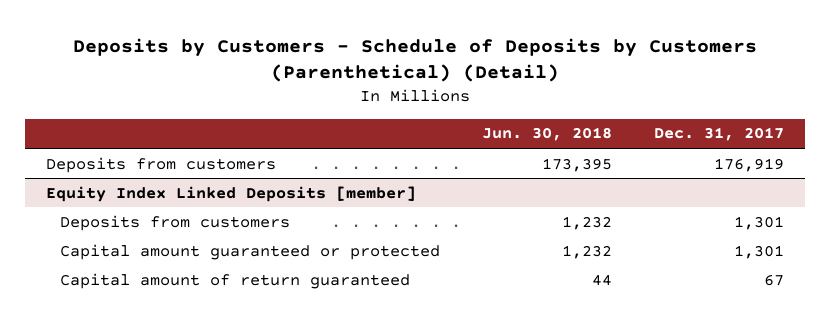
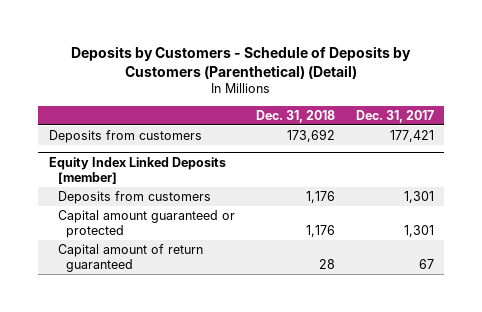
[481,127,612,142] Jun. 30, 2018 -> none
none -> [255,109,335,123] Dec. 31, 2018
[714,157,785,172] 176,919 -> [389,130,434,143] 177,421

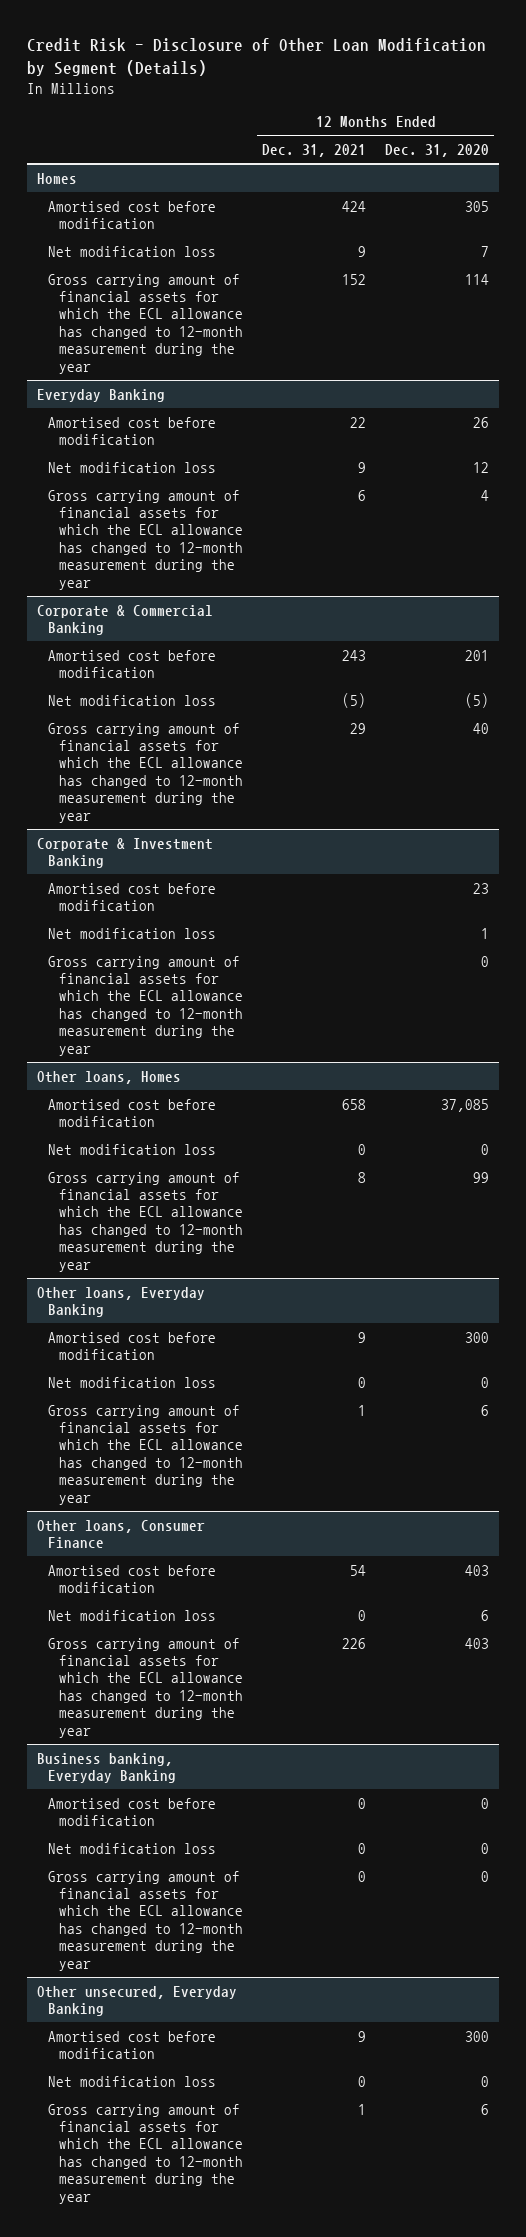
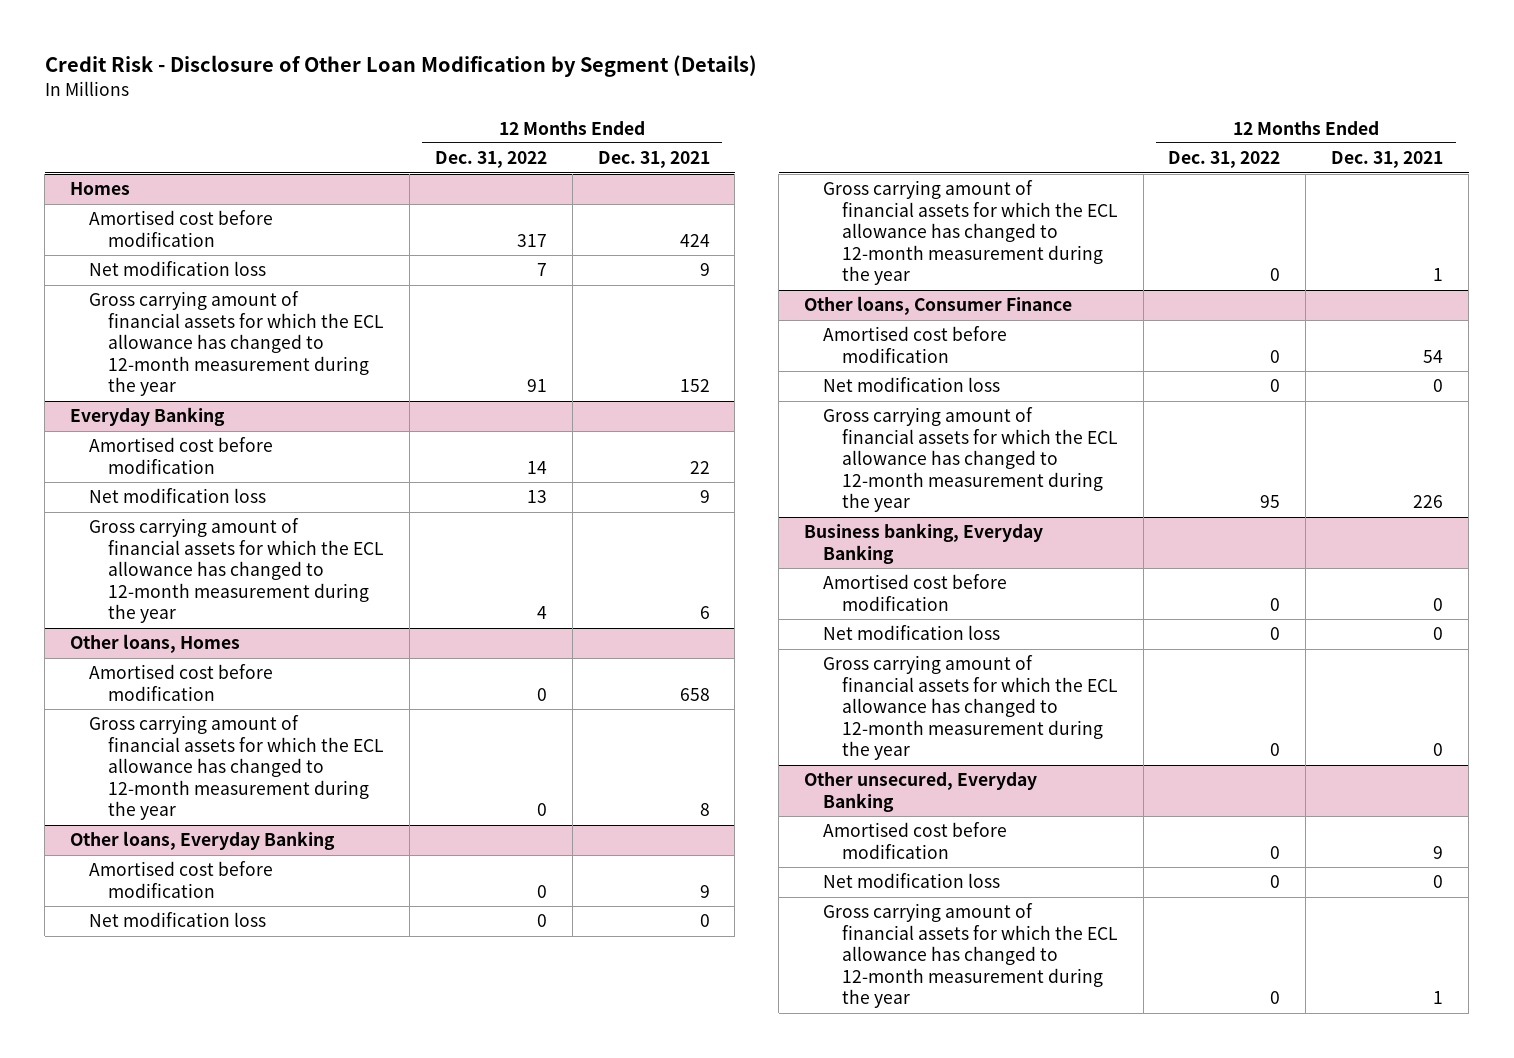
[385,144,490,158] Dec. 31, 2020 -> none
none -> [434,151,547,169] Dec. 31, 2022
[36,604,213,636] Corporate & Commercial Banking -> none
[47,649,216,679] Amortised cost before modification -> none
[47,694,216,706] Net modification loss -> none
[47,722,243,823] Gross carrying amount of financial assets for which the ECL allowance has changed to 12-month measurement during the year -> none
[36,837,213,869] Corporate & Investment Banking -> none
[47,882,216,912] Amortised cost before modification -> none
[47,927,216,939] Net modification loss -> none
[47,955,243,1056] Gross carrying amount of financial assets for which the ECL allowance has changed to 12-month measurement during the year -> none
[47,1143,216,1155] Net modification loss -> none

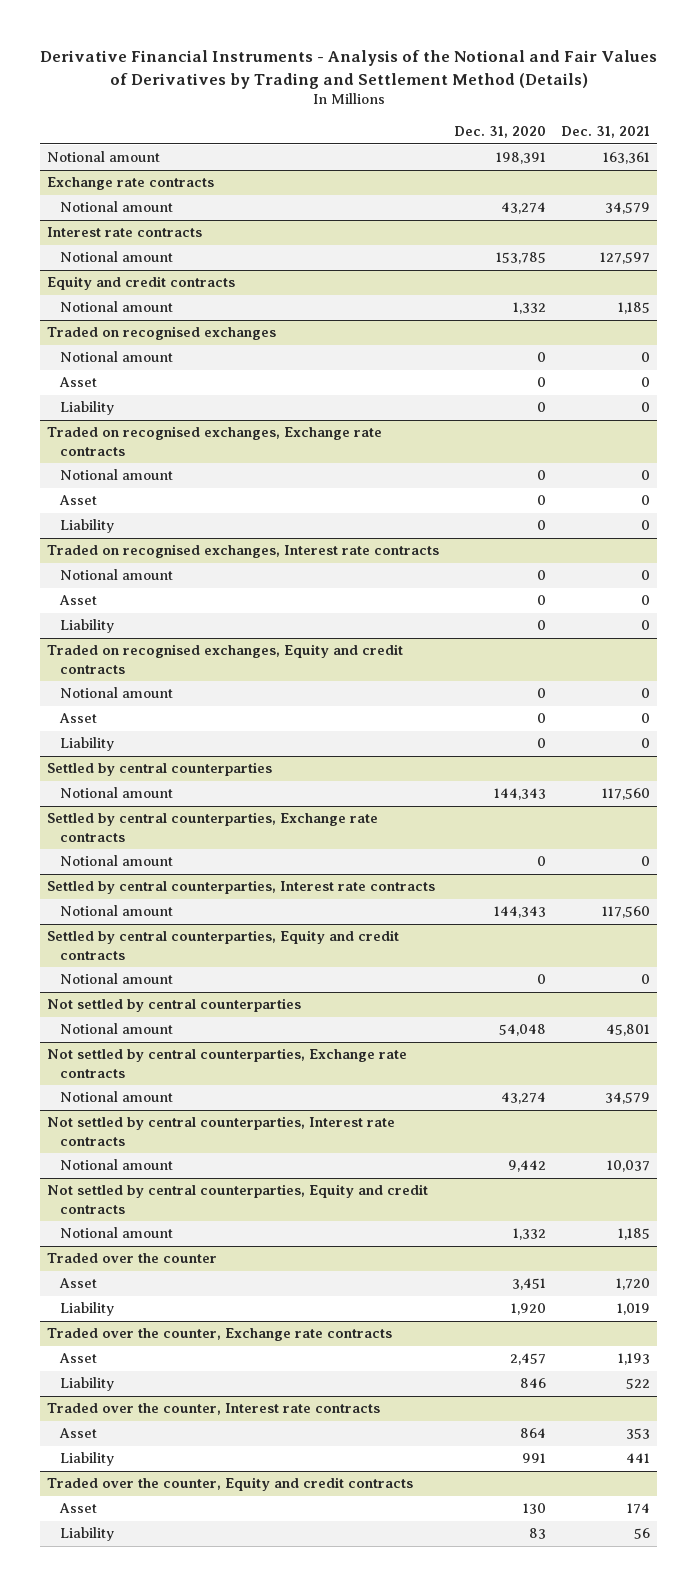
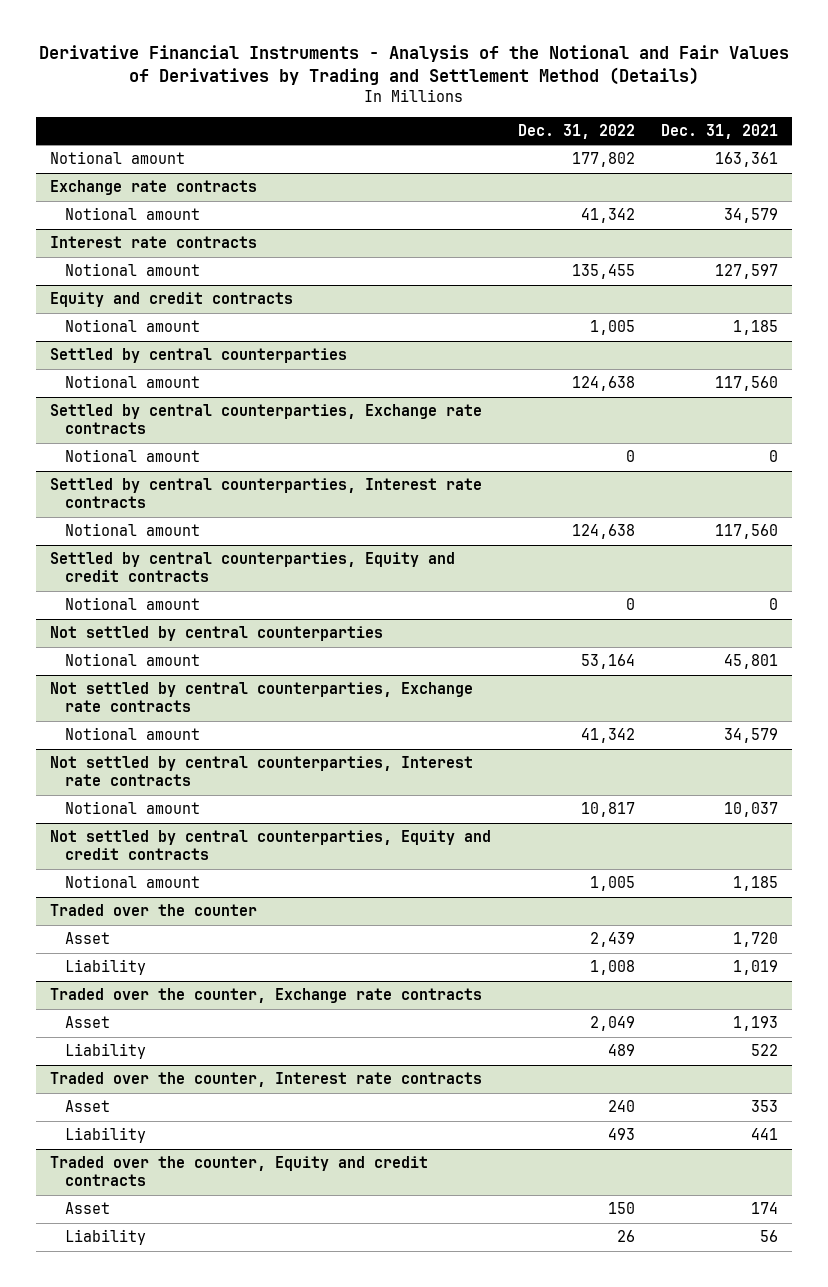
[454,126,547,139] Dec. 31, 2020 -> none
none -> [517,123,635,139] Dec. 31, 2022
[47,326,277,341] Traded on recognised exchanges -> none
[60,351,174,363] Notional amount -> none
[59,377,98,388] Asset -> none
[60,401,115,416] Liability -> none
[47,426,383,457] Traded on recognised exchanges, Exchange rate contracts -> none
[60,469,174,481] Notional amount -> none
[59,495,98,506] Asset -> none
[60,519,115,534] Liability -> none
[47,544,440,559] Traded on recognised exchanges, Interest rate contracts -> none
[60,569,174,581] Notional amount -> none
[59,595,98,606] Asset -> none
[60,619,115,634] Liability -> none
[47,644,404,675] Traded on recognised exchanges, Equity and credit contracts -> none
[60,687,174,699] Notional amount -> none
[59,713,98,724] Asset -> none
[60,737,115,752] Liability -> none

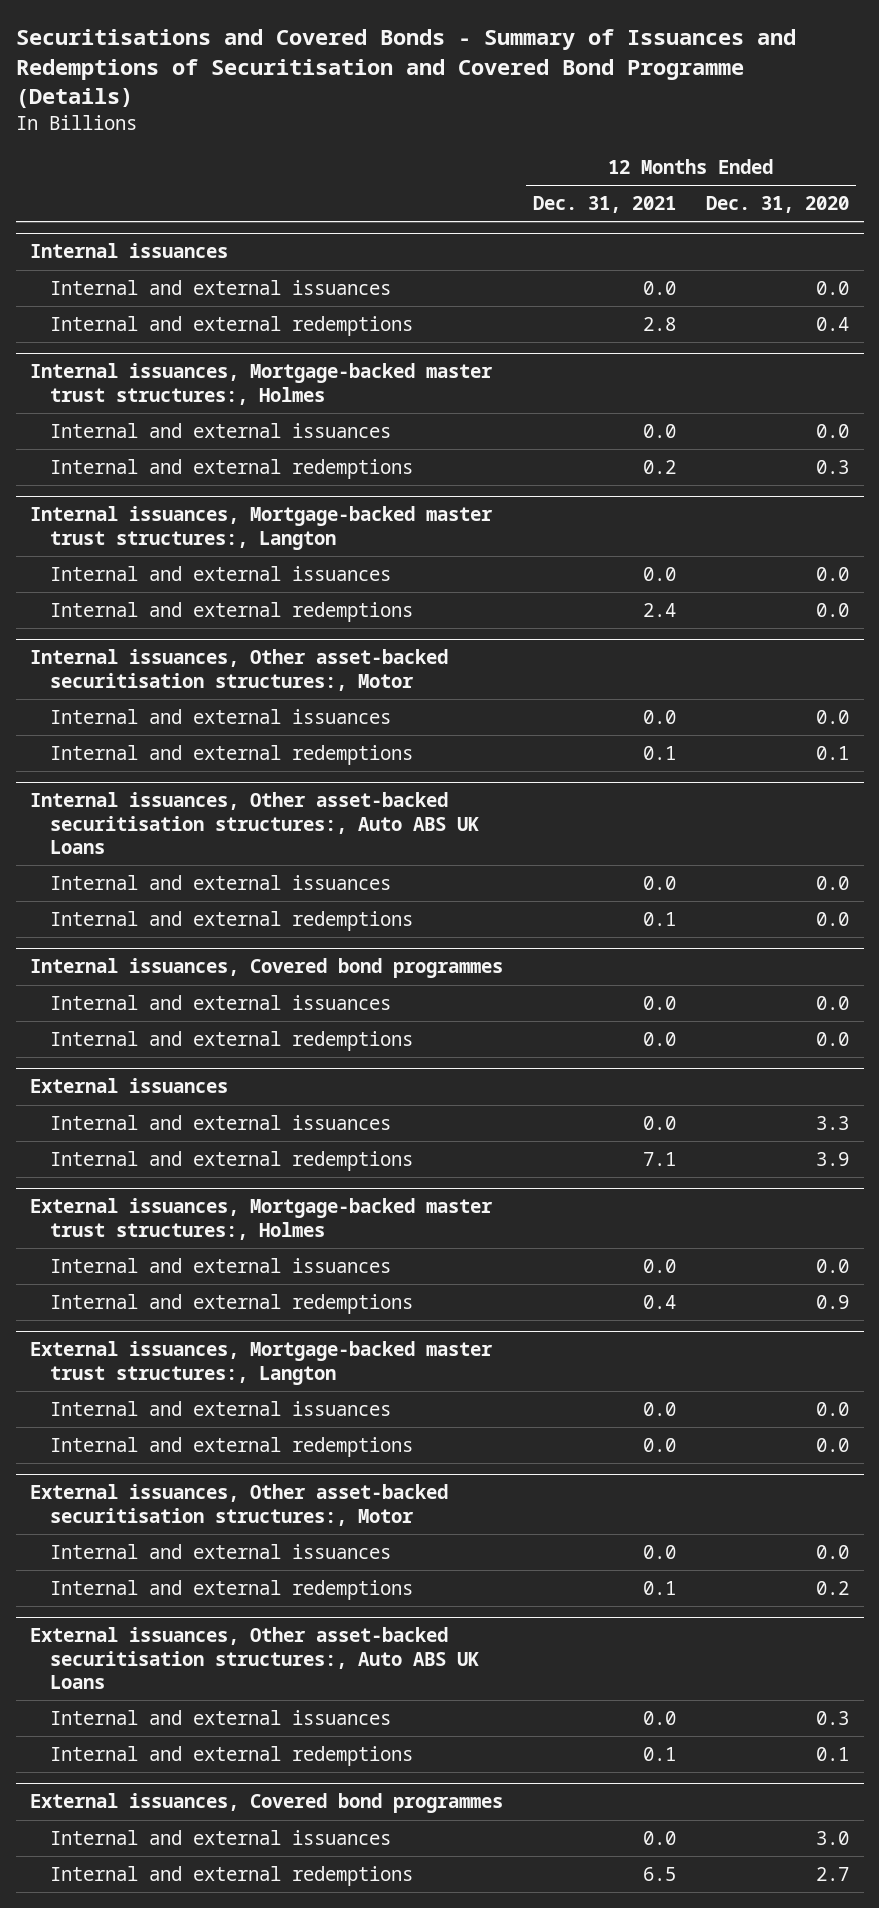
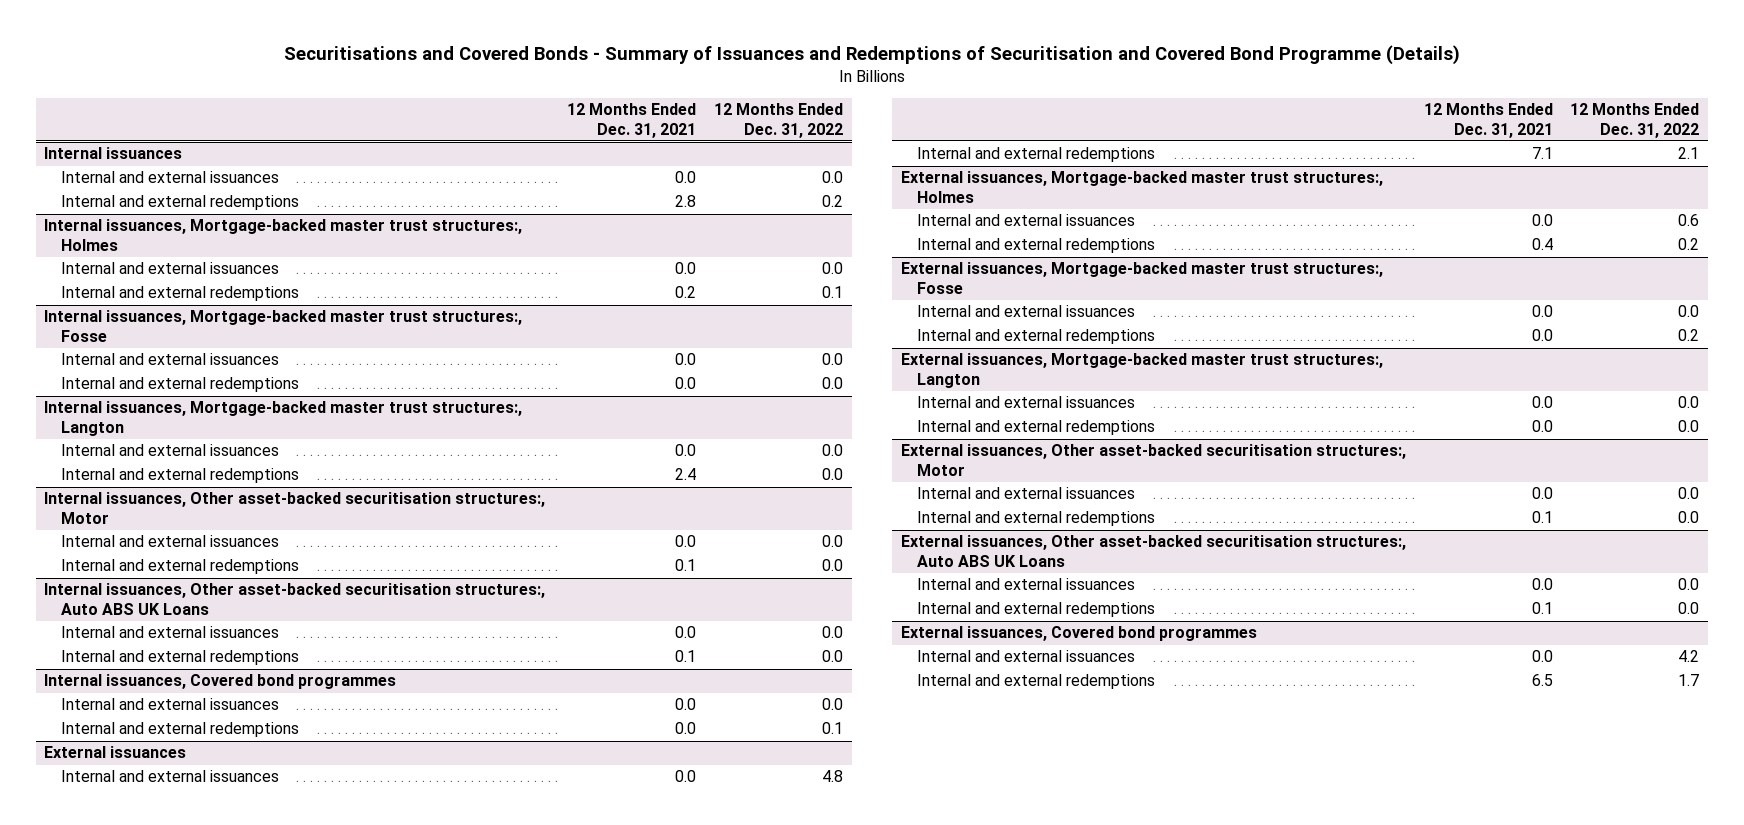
[705,195,849,213] Dec. 31, 2020 -> none
none -> [714,103,844,138] 12 Months Ended Dec. 31, 2022
none -> [44,310,523,342] Internal issuances, Mortgage-backed master trust structures:, Fosse
none -> [60,353,279,366] Internal and external issuances
none -> [60,377,299,393] Internal and external redemptions
none -> [900,262,1383,294] External issuances, Mortgage-backed master trust structures:, Fosse
none -> [916,305,1135,318] Internal and external issuances
none -> [916,329,1155,345] Internal and external redemptions

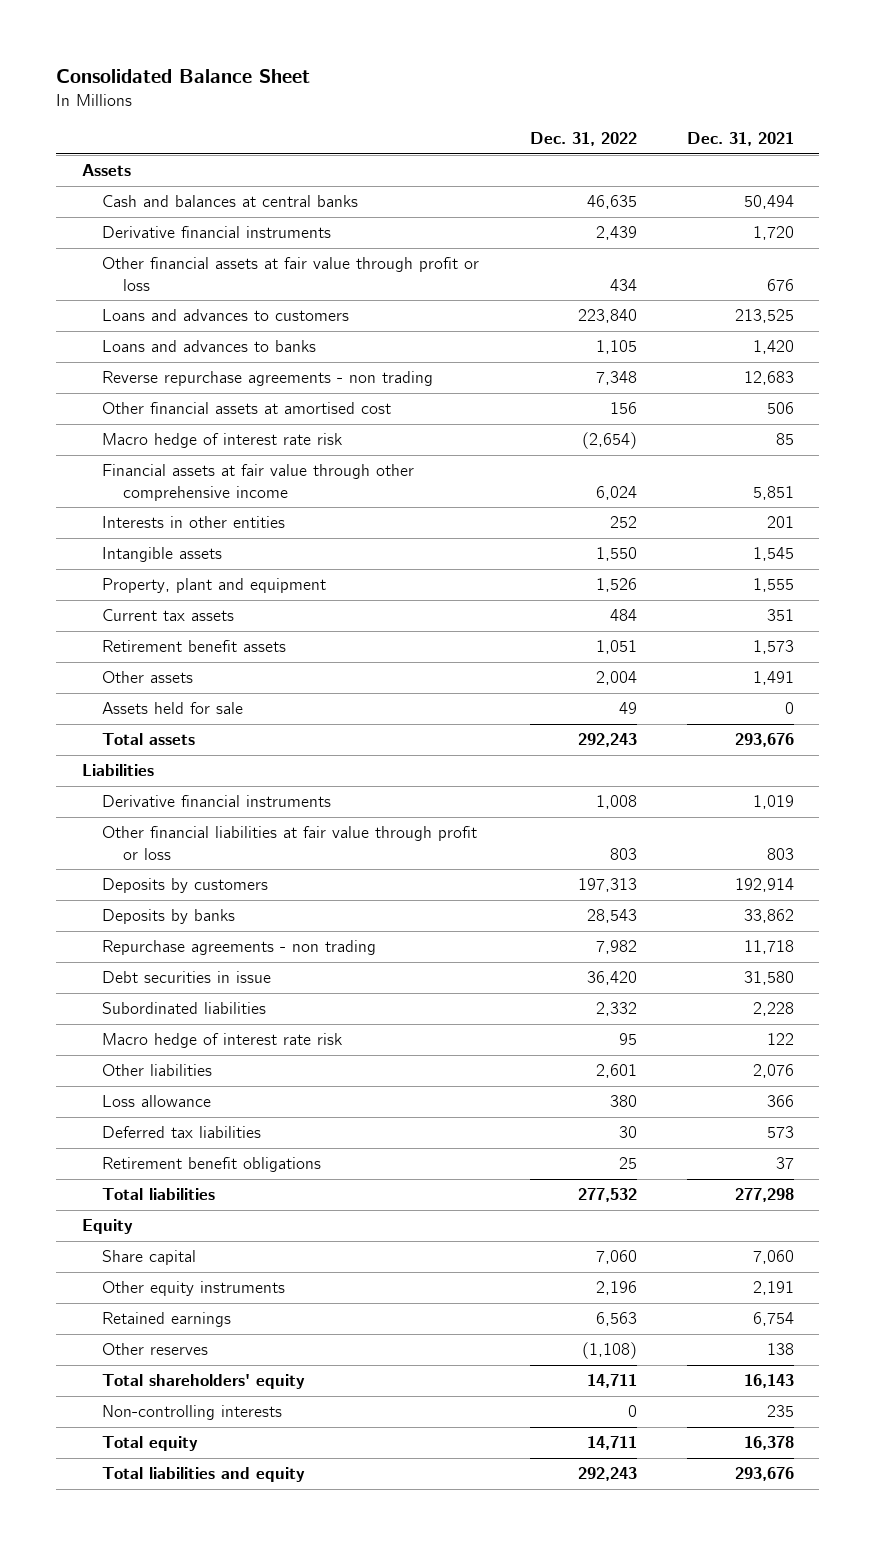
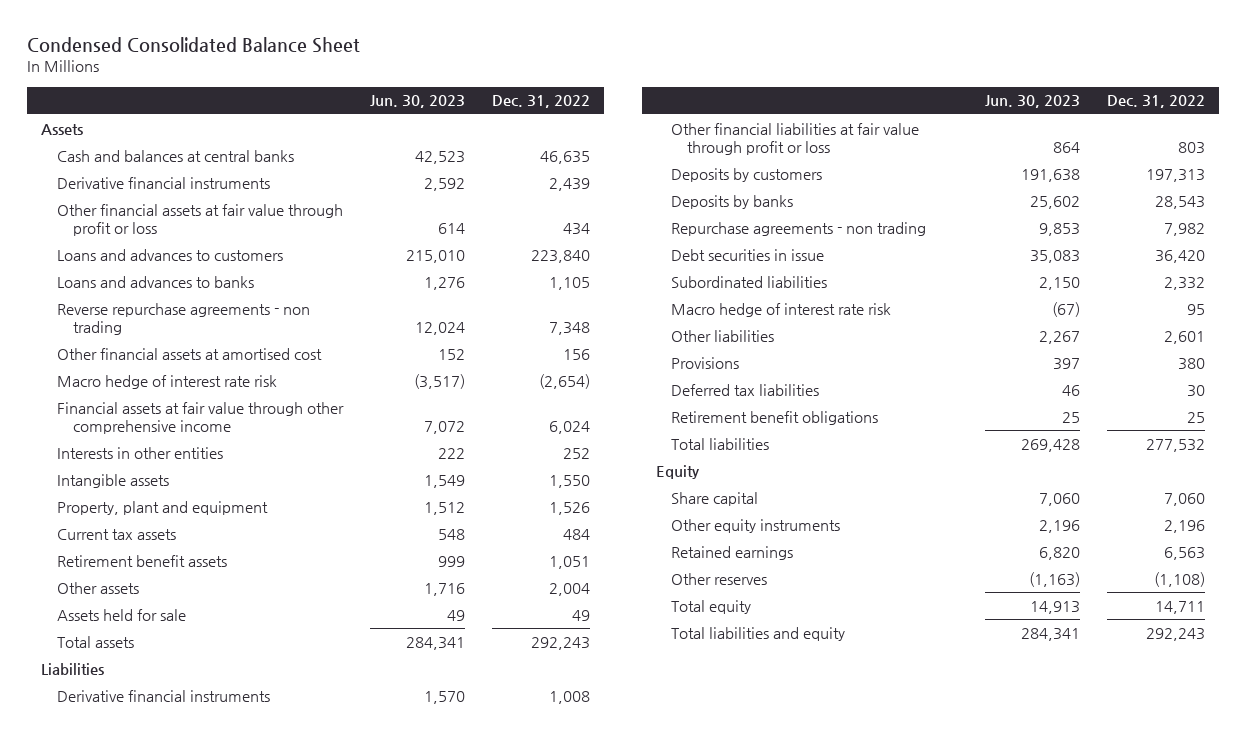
[56,68,311,83] Consolidated Balance Sheet -> [27,36,361,53] Condensed Consolidated Balance Sheet
[686,132,794,147] Dec. 31, 2021 -> none
none -> [370,95,466,109] Jun. 30, 2023
[102,1095,212,1108] Loss allowance -> [671,356,740,369] Provisions
[102,1374,306,1390] Total shareholders' equity -> none
[102,1405,283,1421] Non-controlling interests -> none

